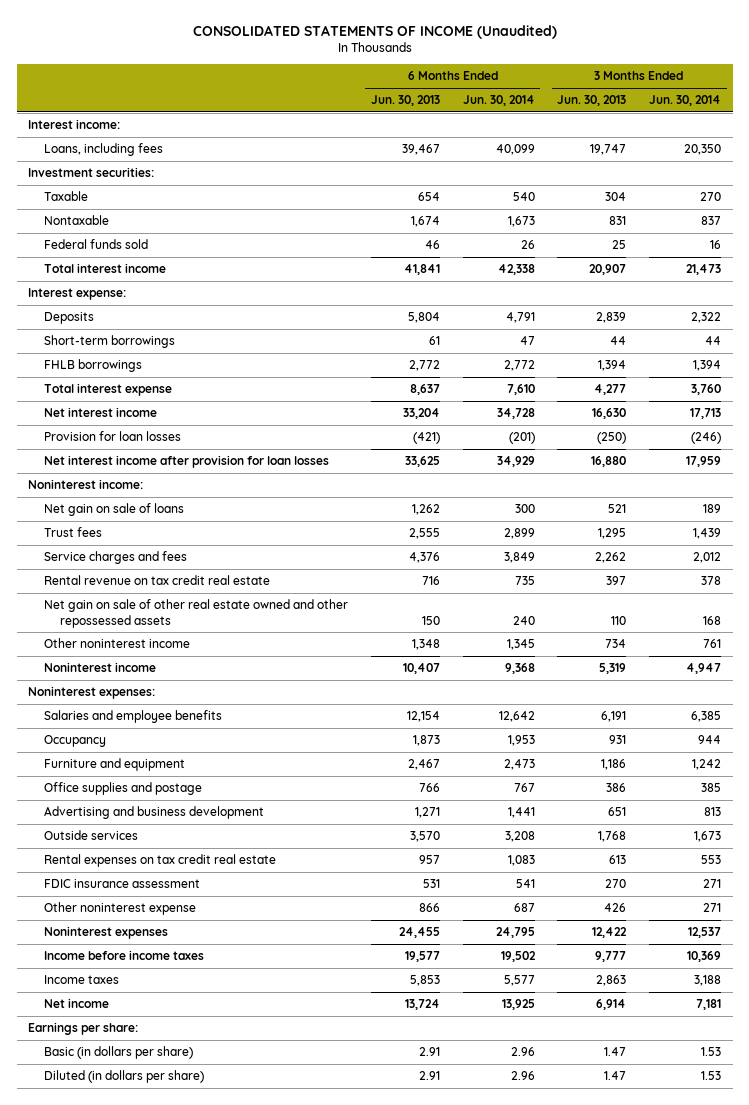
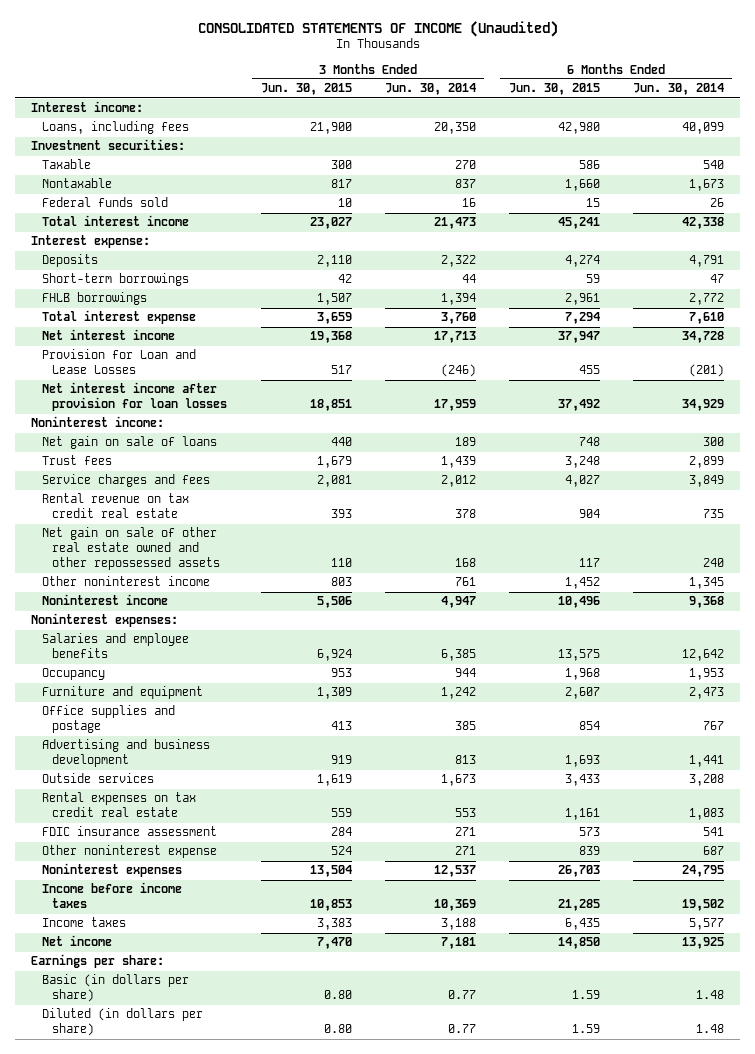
[370,95,440,107] Jun. 30, 2013 -> none
[557,95,627,107] Jun. 30, 2013 -> none
none -> [260,83,352,96] Jun. 30, 2015
none -> [508,83,600,96] Jun. 30, 2015
[43,431,181,442] Provision for loan losses -> [41,349,196,375] Provision for Loan and Lease Losses
[510,1047,535,1057] 2.96 -> [695,990,724,1000] 1.48
[701,1047,722,1057] 1.53 -> [447,990,476,1000] 0.77
[510,1071,535,1081] 2.96 -> [695,1024,724,1034] 1.48
[701,1071,722,1081] 1.53 -> [447,1024,476,1034] 0.77

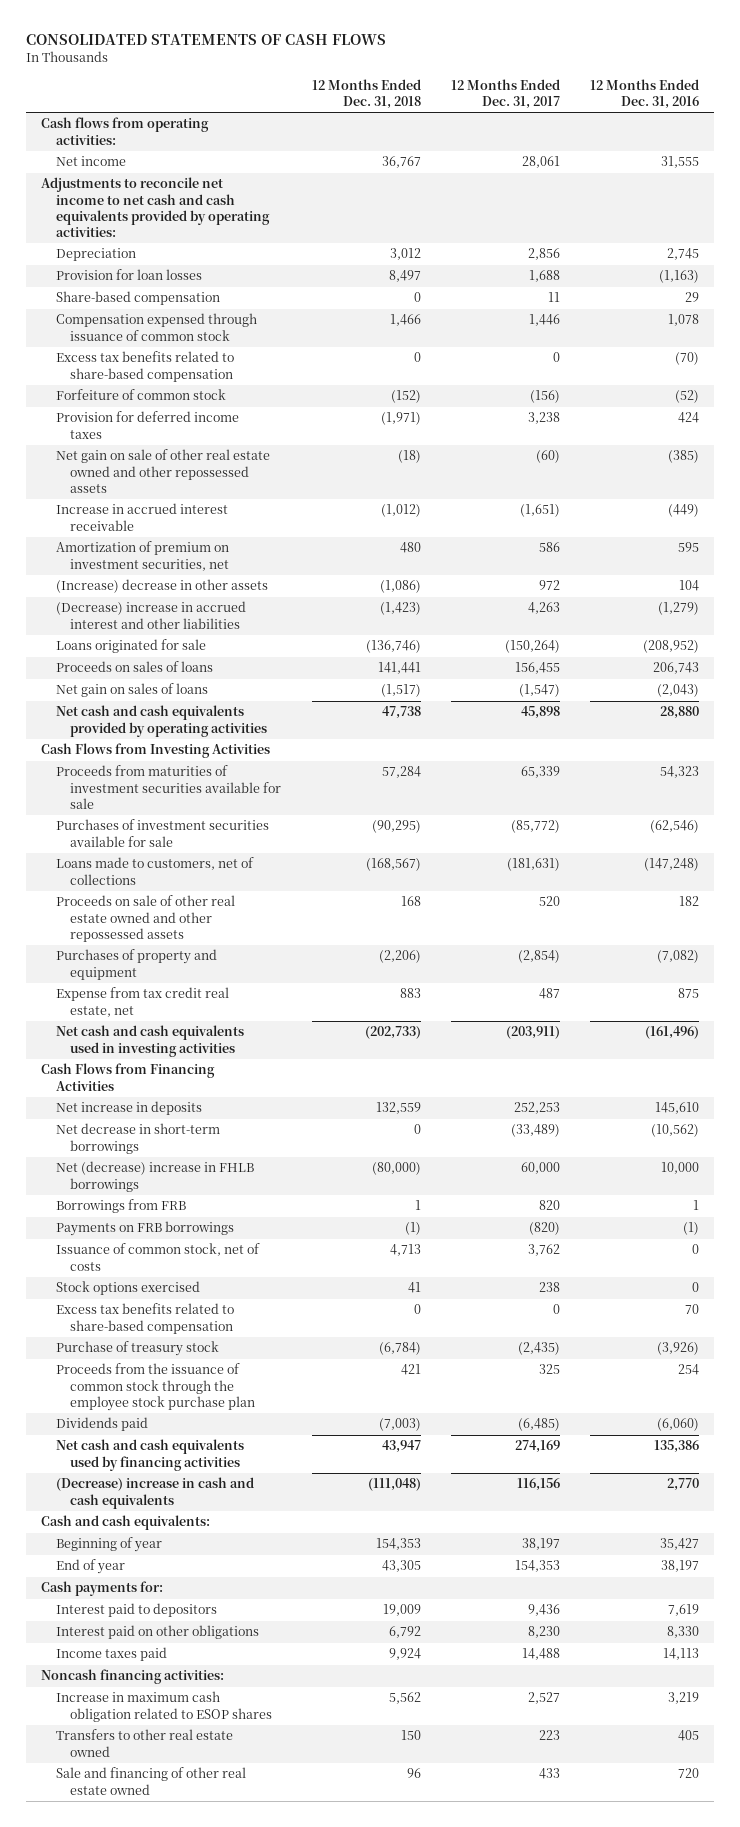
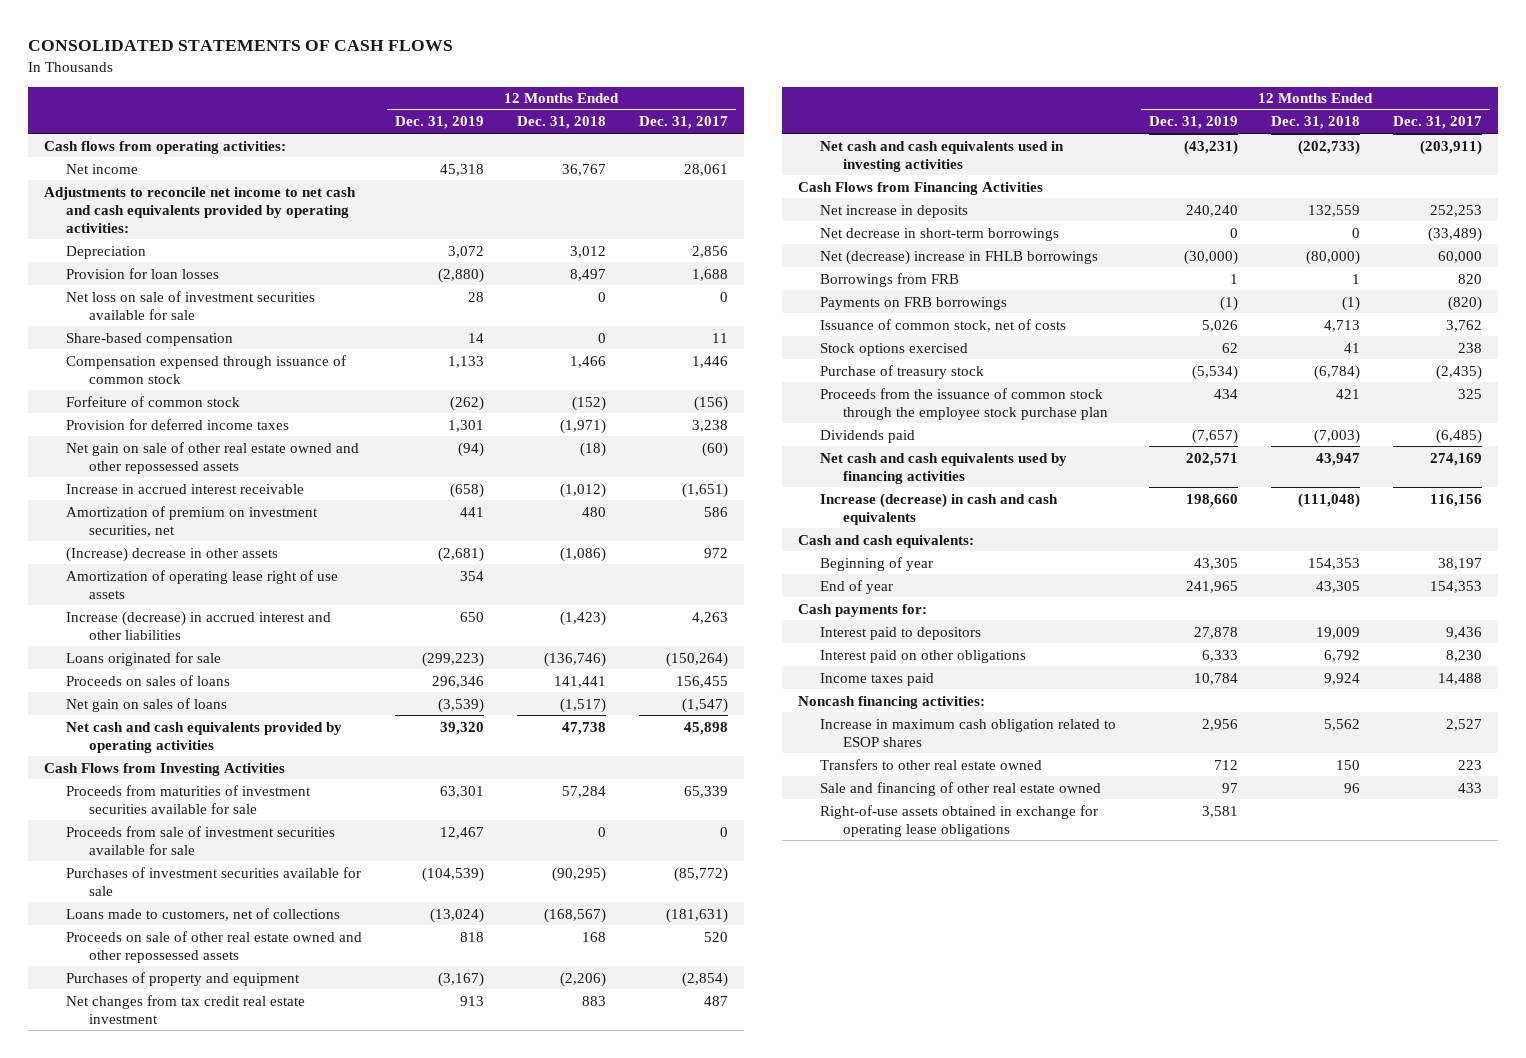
[590,78,700,110] 12 Months Ended Dec. 31, 2016 -> none
none -> [395,116,485,130] Dec. 31, 2019
none -> [66,290,316,320] Net loss on sale of investment securities available for sale
[55,351,234,382] Excess tax benefits related to share-based compensation -> none
none -> [66,569,339,599] Amortization of operating lease right of use assets
[55,601,246,629] (Decrease) increase in accrued interest and other liabilities -> [66,610,332,640] Increase (decrease) in accrued interest and other liabilities
none -> [66,825,336,855] Proceeds from sale of investment securities available for sale
[55,987,229,1017] Expense from tax credit real estate, net -> [66,994,306,1024] Net changes from tax credit real estate investment
[55,1303,234,1334] Excess tax benefits related to share-based compensation -> none
[55,1477,254,1509] (Decrease) increase in cash and cash equivalents -> [820,492,1059,525] Increase (decrease) in cash and cash equivalents
none -> [820,804,1099,837] Right-of-use assets obtained in exchange for operating lease obligations

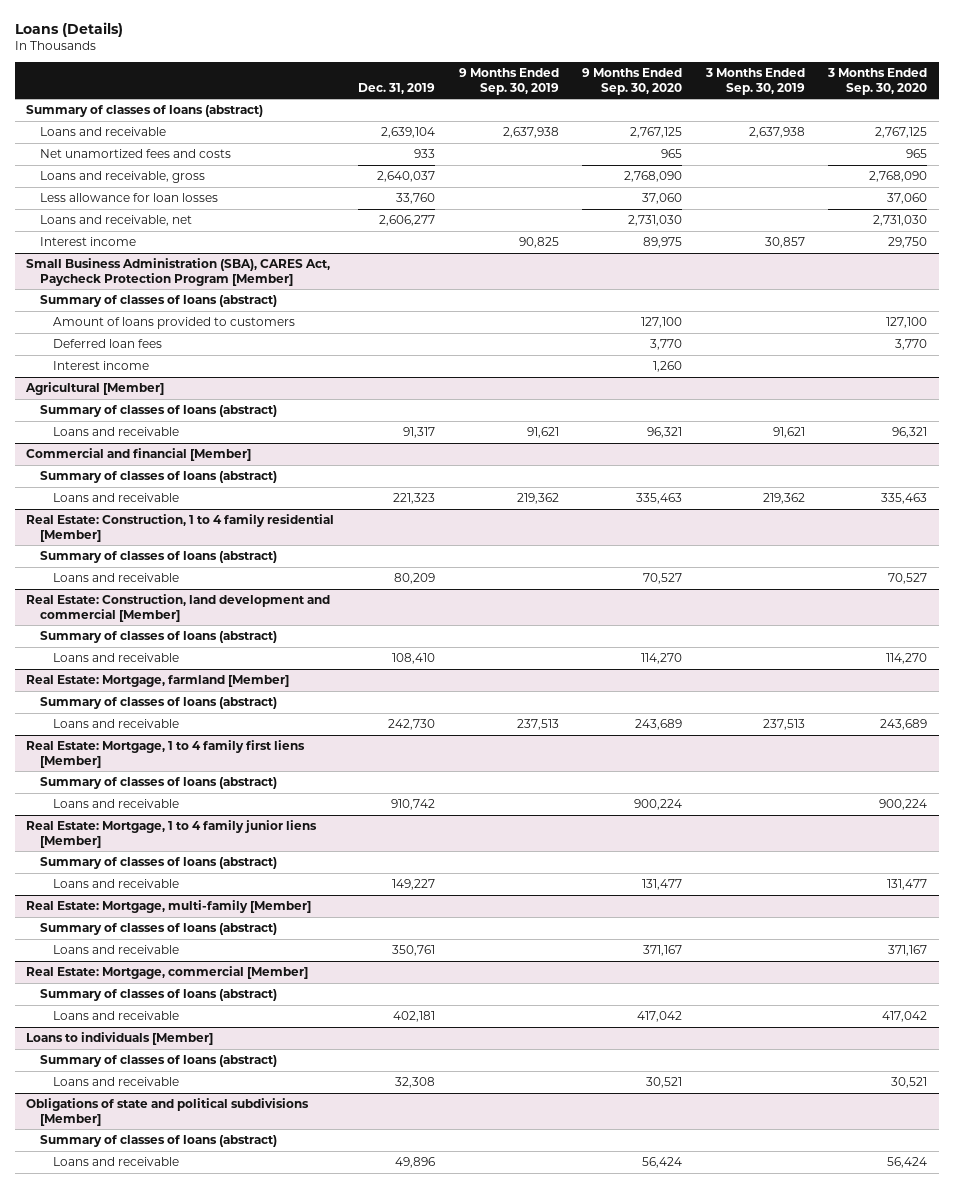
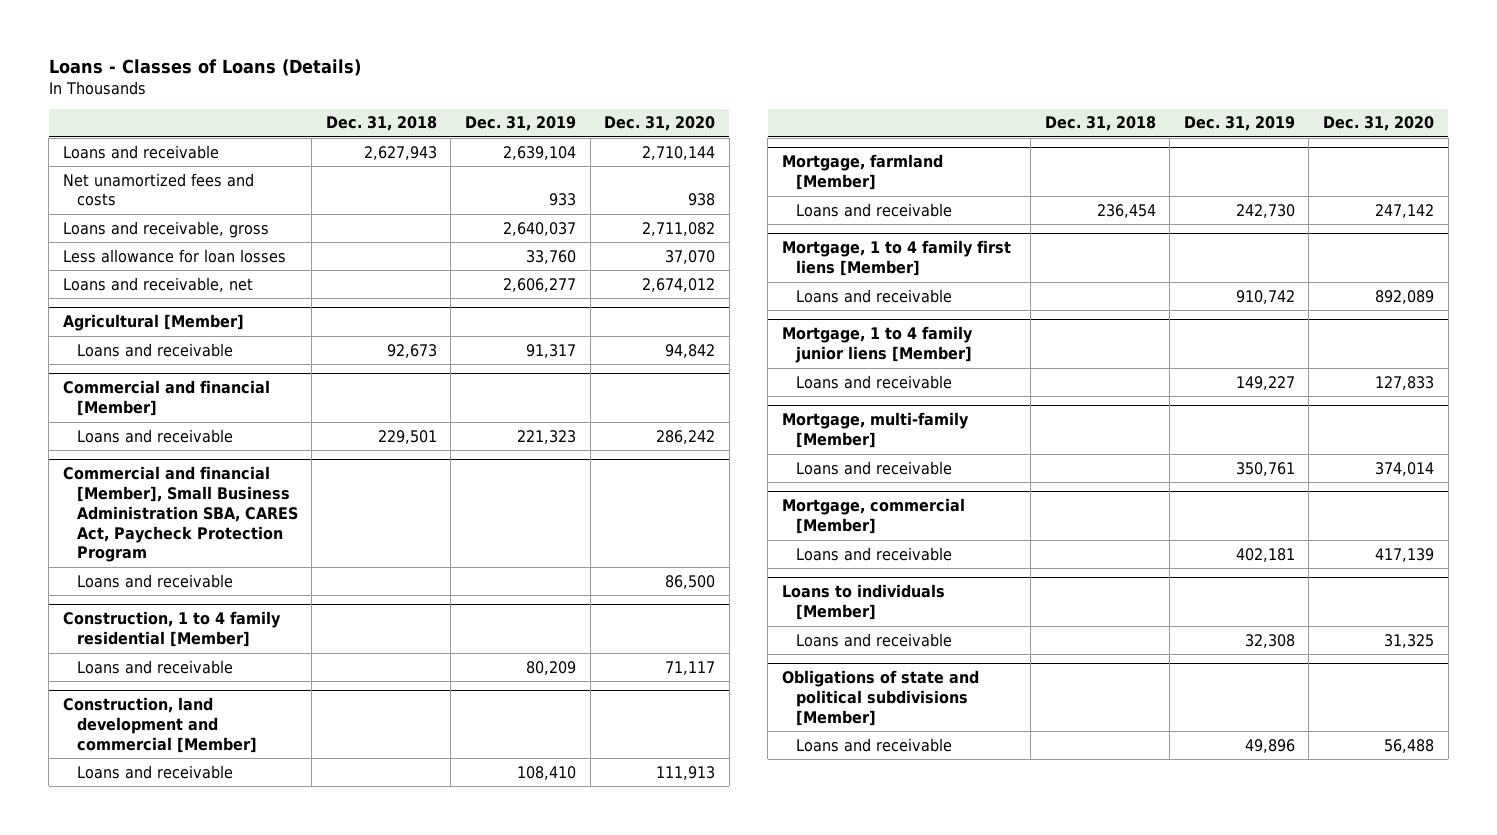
[14,21,123,37] Loans (Details) -> [48,58,361,76] Loans - Classes of Loans (Details)
[458,68,559,95] 9 Months Ended Sep. 30, 2019 -> none
[582,68,683,95] 9 Months Ended Sep. 30, 2020 -> none
[704,68,805,95] 3 Months Ended Sep. 30, 2019 -> none
[827,68,928,95] 3 Months Ended Sep. 30, 2020 -> none
none -> [325,116,437,132] Dec. 31, 2018
none -> [604,116,716,132] Dec. 31, 2020
[26,105,264,118] Summary of classes of loans (abstract) -> none
[39,237,136,247] Interest income -> none
[26,258,331,286] Small Business Administration (SBA), CARES Act, Paycheck Protection Program [Member] -> none
[39,295,277,308] Summary of classes of loans (abstract) -> none
[53,317,296,330] Amount of loans provided to customers -> none
[53,339,163,349] Deferred loan fees -> none
[53,361,150,371] Interest income -> none
[39,405,277,418] Summary of classes of loans (abstract) -> none
[39,471,277,484] Summary of classes of loans (abstract) -> none
[39,551,277,564] Summary of classes of loans (abstract) -> none
none -> [62,466,298,563] Commercial and financial [Member], Small Business Administration SBA, CARES Act, Paycheck Protection Program
none -> [76,573,233,588] Loans and receivable
[26,514,335,542] Real Estate: Construction, 1 to 4 family residential [Member] -> [62,611,281,648] Construction, 1 to 4 family residential [Member]
[39,631,277,644] Summary of classes of loans (abstract) -> none
[26,594,331,622] Real Estate: Construction, land development and commercial [Member] -> [62,697,257,753] Construction, land development and commercial [Member]
[39,697,277,710] Summary of classes of loans (abstract) -> none
[26,675,290,688] Real Estate: Mortgage, farmland [Member] -> [781,154,943,191] Mortgage, farmland [Member]
[39,777,277,790] Summary of classes of loans (abstract) -> none
[26,740,306,768] Real Estate: Mortgage, 1 to 4 family first liens [Member] -> [781,240,1011,277] Mortgage, 1 to 4 family first liens [Member]
[39,857,277,870] Summary of classes of loans (abstract) -> none
[26,820,318,848] Real Estate: Mortgage, 1 to 4 family junior liens [Member] -> [781,326,973,364] Mortgage, 1 to 4 family junior liens [Member]
[39,923,277,936] Summary of classes of loans (abstract) -> none
[26,900,312,914] Real Estate: Mortgage, multi-family [Member] -> [781,412,969,449] Mortgage, multi-family [Member]
[39,989,277,1002] Summary of classes of loans (abstract) -> none
[26,966,309,980] Real Estate: Mortgage, commercial [Member] -> [781,498,965,535] Mortgage, commercial [Member]
[39,1055,277,1068] Summary of classes of loans (abstract) -> none
[39,1135,277,1148] Summary of classes of loans (abstract) -> none

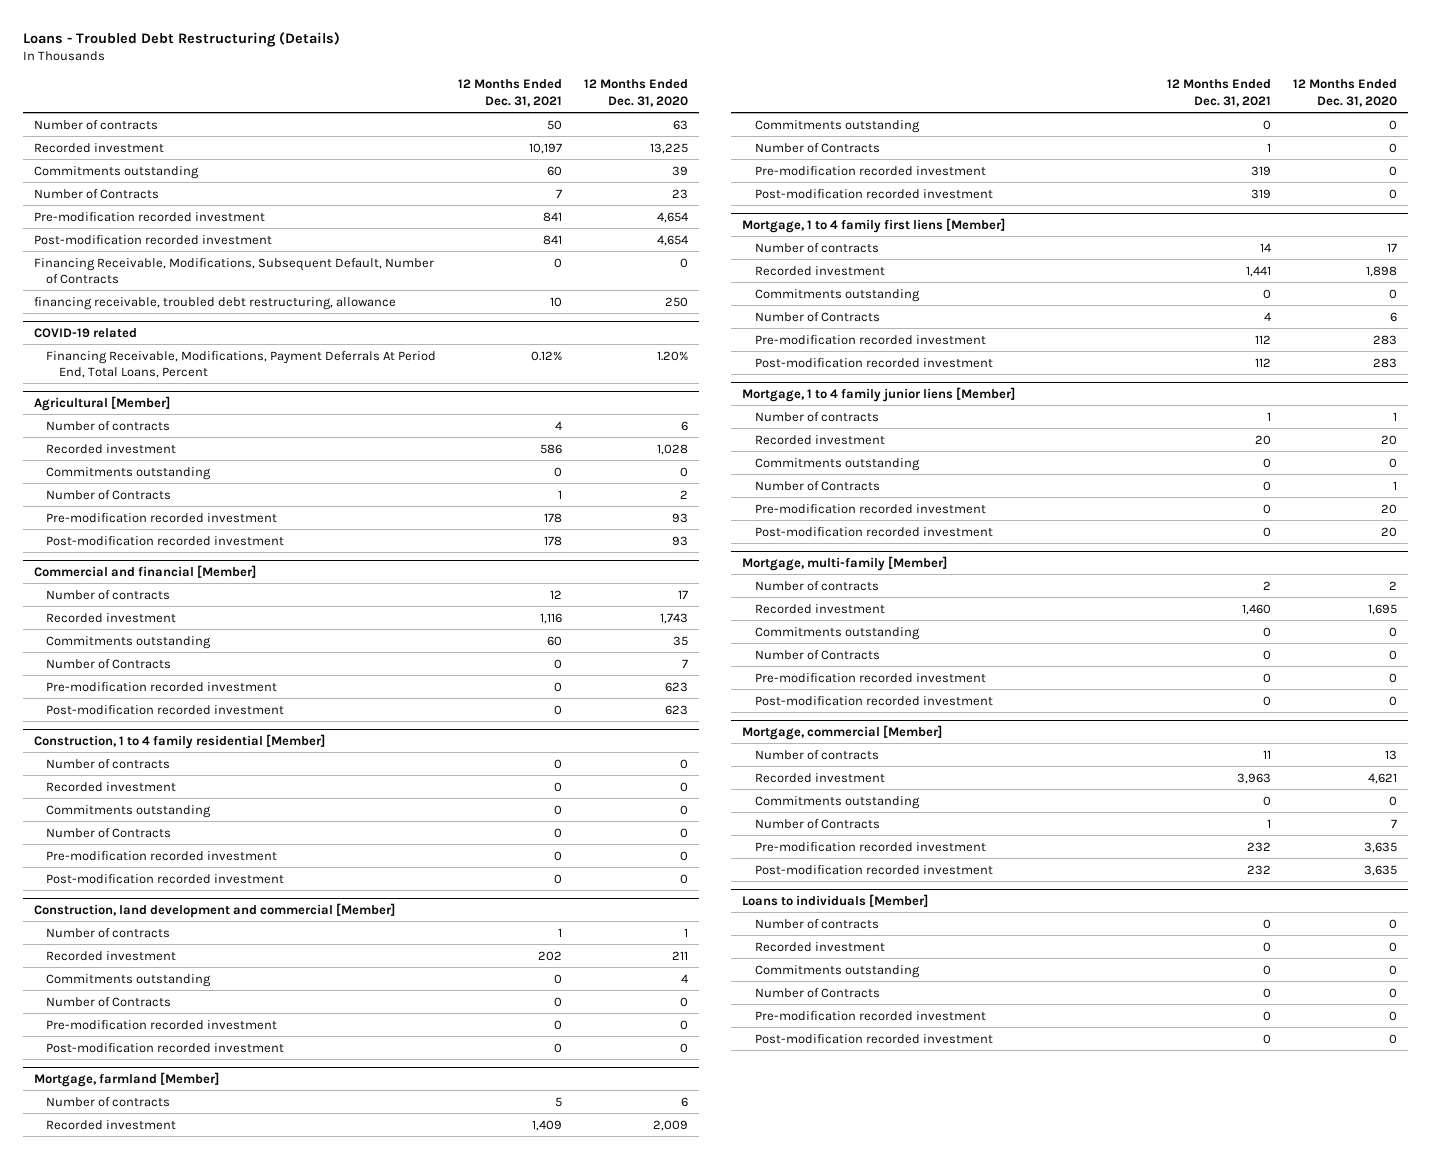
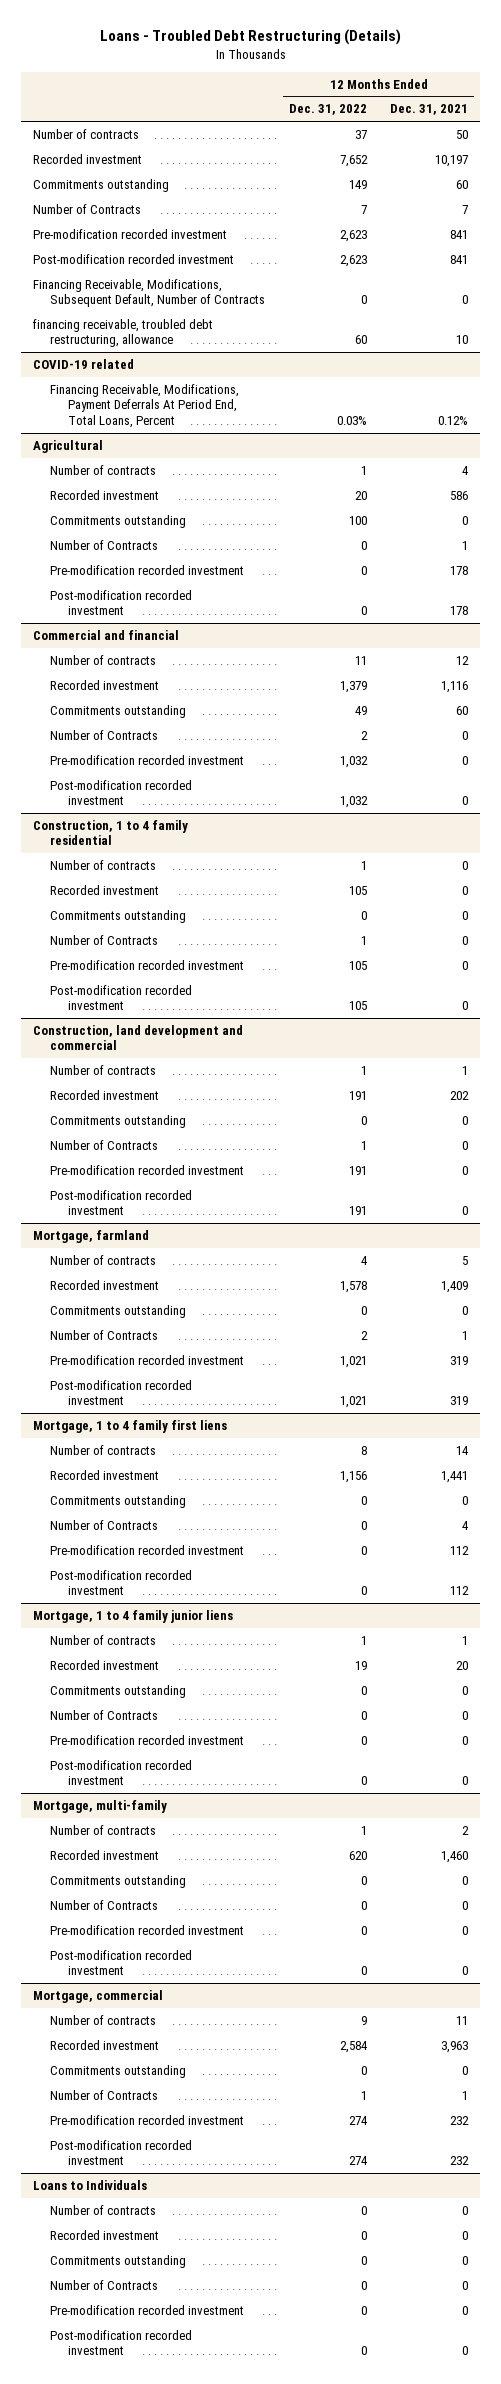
[584,79,689,107] 12 Months Ended Dec. 31, 2020 -> none
none -> [288,104,367,116] Dec. 31, 2022
[33,395,170,411] Agricultural [Member] -> [33,439,104,453] Agricultural
[33,564,256,578] Commercial and financial [Member] -> [33,629,180,640] Commercial and financial
[33,733,325,749] Construction, 1 to 4 family residential [Member] -> [33,819,189,846] Construction, 1 to 4 family residential
[33,902,395,918] Construction, land development and commercial [Member] -> [33,1024,244,1051] Construction, land development and commercial
[33,1071,219,1087] Mortgage, farmland [Member] -> [33,1229,150,1243] Mortgage, farmland
[742,217,1006,233] Mortgage, 1 to 4 family first liens [Member] -> [33,1419,228,1433] Mortgage, 1 to 4 family first liens
[742,386,1016,402] Mortgage, 1 to 4 family junior liens [Member] -> [33,1609,234,1623] Mortgage, 1 to 4 family junior liens
[742,555,948,571] Mortgage, multi-family [Member] -> [33,1799,168,1813] Mortgage, multi-family
[742,724,943,740] Mortgage, commercial [Member] -> [33,1989,164,2003] Mortgage, commercial
[742,893,929,907] Loans to individuals [Member] -> [33,2179,148,2190] Loans to Individuals

